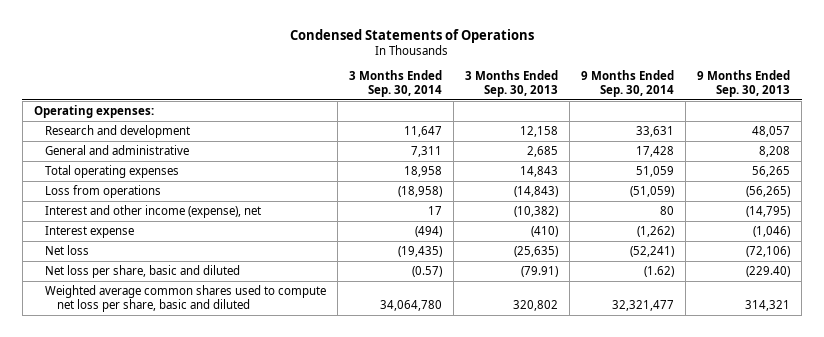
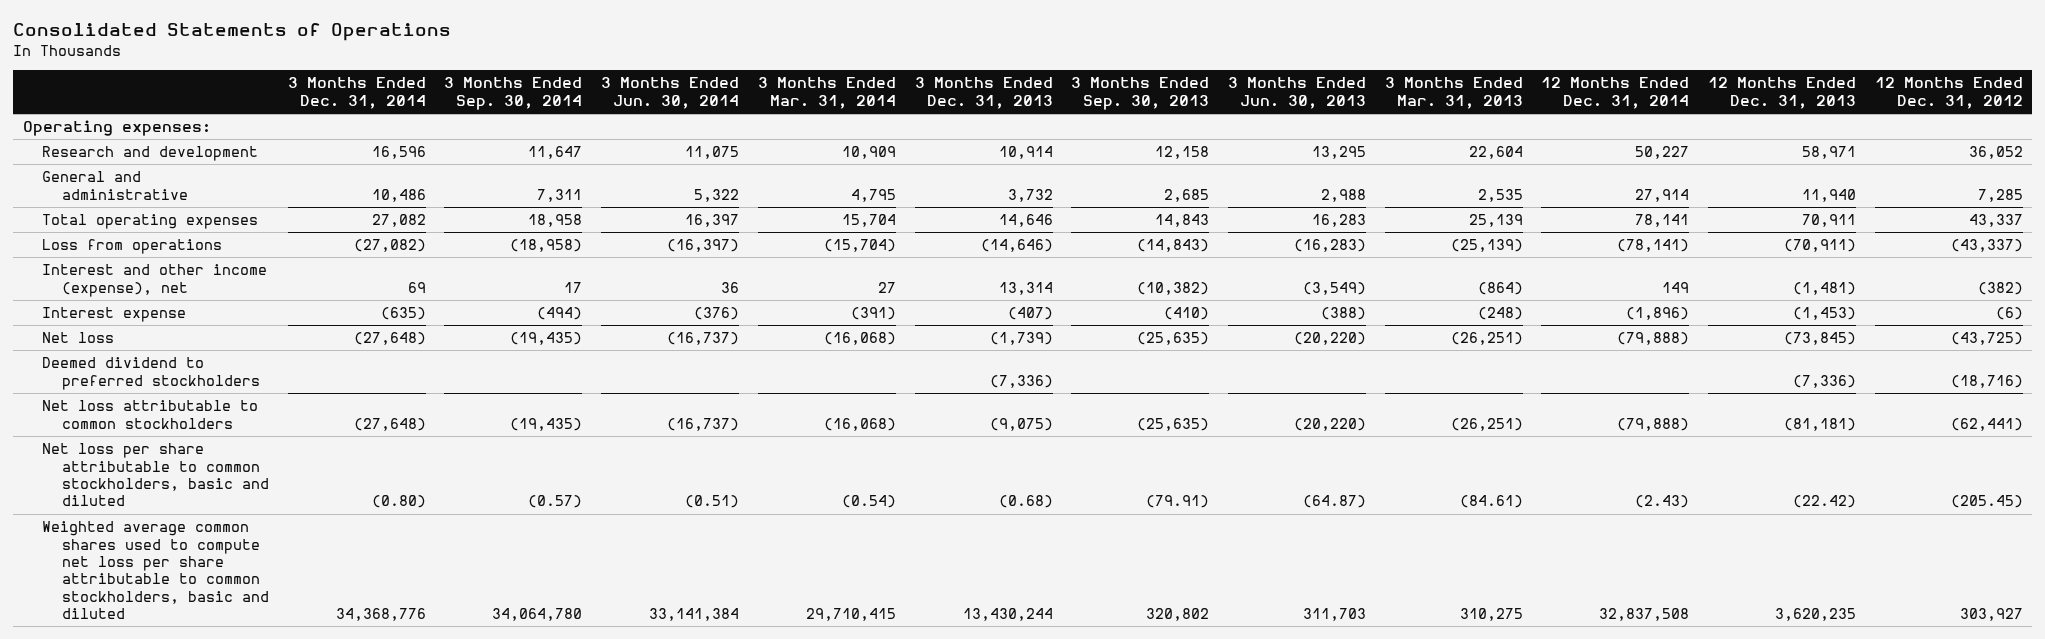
[289,28,534,43] Condensed Statements of Operations -> [13,22,452,41] Consolidated Statements of Operations
[581,70,675,97] 9 Months Ended Sep. 30, 2014 -> none
[697,70,791,97] 9 Months Ended Sep. 30, 2013 -> none
none -> [287,77,426,109] 3 Months Ended Dec. 31, 2014
none -> [601,77,740,109] 3 Months Ended Jun. 30, 2014
none -> [757,77,896,109] 3 Months Ended Mar. 31, 2014
none -> [914,77,1053,109] 3 Months Ended Dec. 31, 2013
none -> [1227,77,1366,109] 3 Months Ended Jun. 30, 2013
none -> [1384,77,1523,109] 3 Months Ended Mar. 31, 2013
none -> [1541,77,1690,109] 12 Months Ended Dec. 31, 2014
none -> [1708,77,1857,109] 12 Months Ended Dec. 31, 2013
none -> [1874,77,2023,109] 12 Months Ended Dec. 31, 2012
none -> [42,357,260,390] Deemed dividend to preferred stockholders
none -> [42,400,259,429] Net loss attributable to common stockholders
[45,265,241,279] Net loss per share, basic and diluted -> [42,443,269,507] Net loss per share attributable to common stockholders, basic and diluted
[45,285,327,312] Weighted average common shares used to compute net loss per share, basic and diluted -> [42,521,269,620] Weighted average common shares used to compute net loss per share attributable to common stockholders, basic and diluted

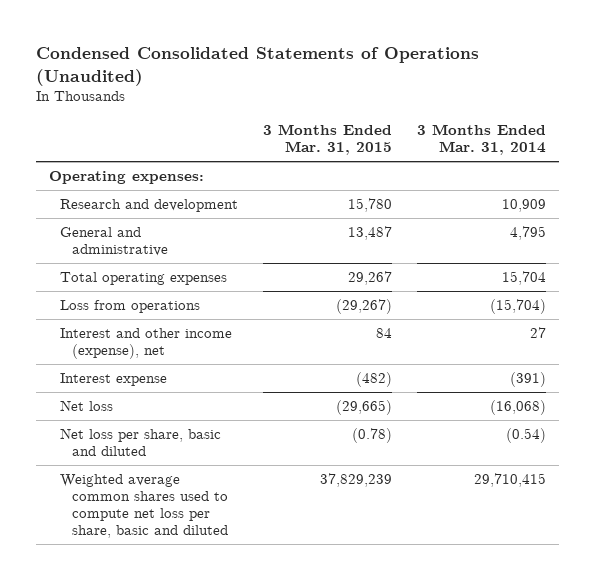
[13,22,452,41] Consolidated Statements of Operations -> [36,46,480,86] Condensed Consolidated Statements of Operations (Unaudited)
[287,77,426,109] 3 Months Ended Dec. 31, 2014 -> none
[444,77,583,110] 3 Months Ended Sep. 30, 2014 -> none
[601,77,740,109] 3 Months Ended Jun. 30, 2014 -> none
[914,77,1053,109] 3 Months Ended Dec. 31, 2013 -> none
[1071,77,1210,110] 3 Months Ended Sep. 30, 2013 -> none
[1227,77,1366,109] 3 Months Ended Jun. 30, 2013 -> none
[1384,77,1523,109] 3 Months Ended Mar. 31, 2013 -> none
[1541,77,1690,109] 12 Months Ended Dec. 31, 2014 -> none
[1708,77,1857,109] 12 Months Ended Dec. 31, 2013 -> none
[1874,77,2023,109] 12 Months Ended Dec. 31, 2012 -> none
none -> [263,123,393,155] 3 Months Ended Mar. 31, 2015
[42,357,260,390] Deemed dividend to preferred stockholders -> none
[42,400,259,429] Net loss attributable to common stockholders -> none
[42,443,269,507] Net loss per share attributable to common stockholders, basic and diluted -> [60,428,222,457] Net loss per share, basic and diluted
[42,521,269,620] Weighted average common shares used to compute net loss per share attributable to common stockholders, basic and diluted -> [60,474,229,539] Weighted average common shares used to compute net loss per share, basic and diluted

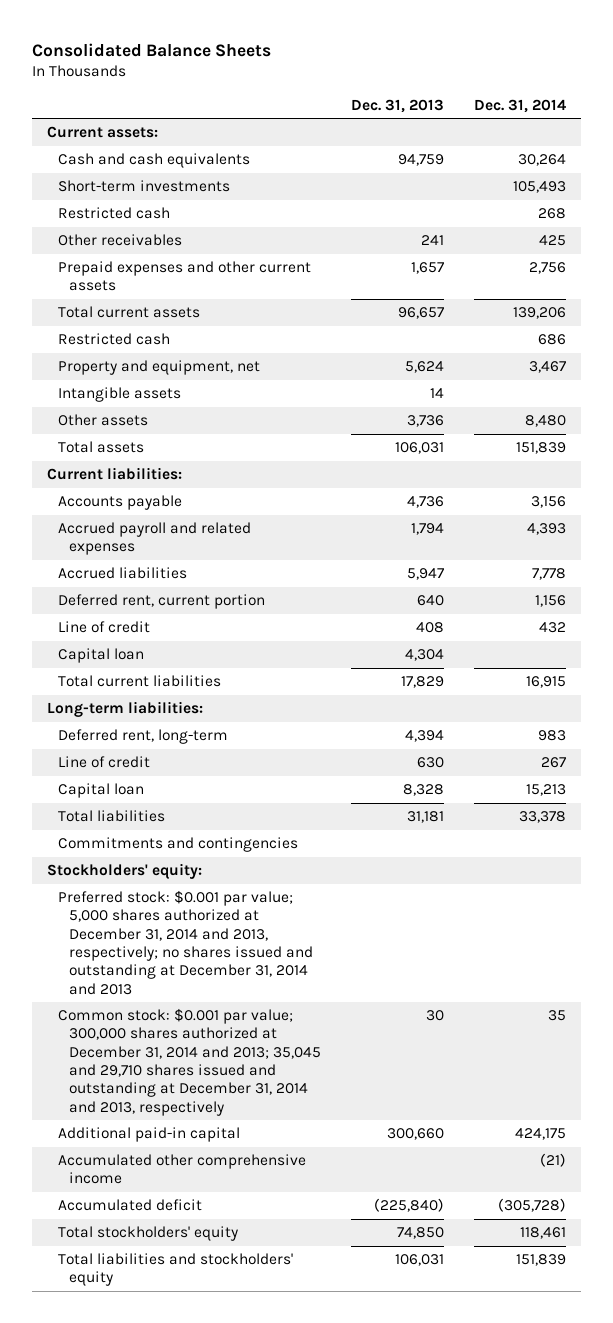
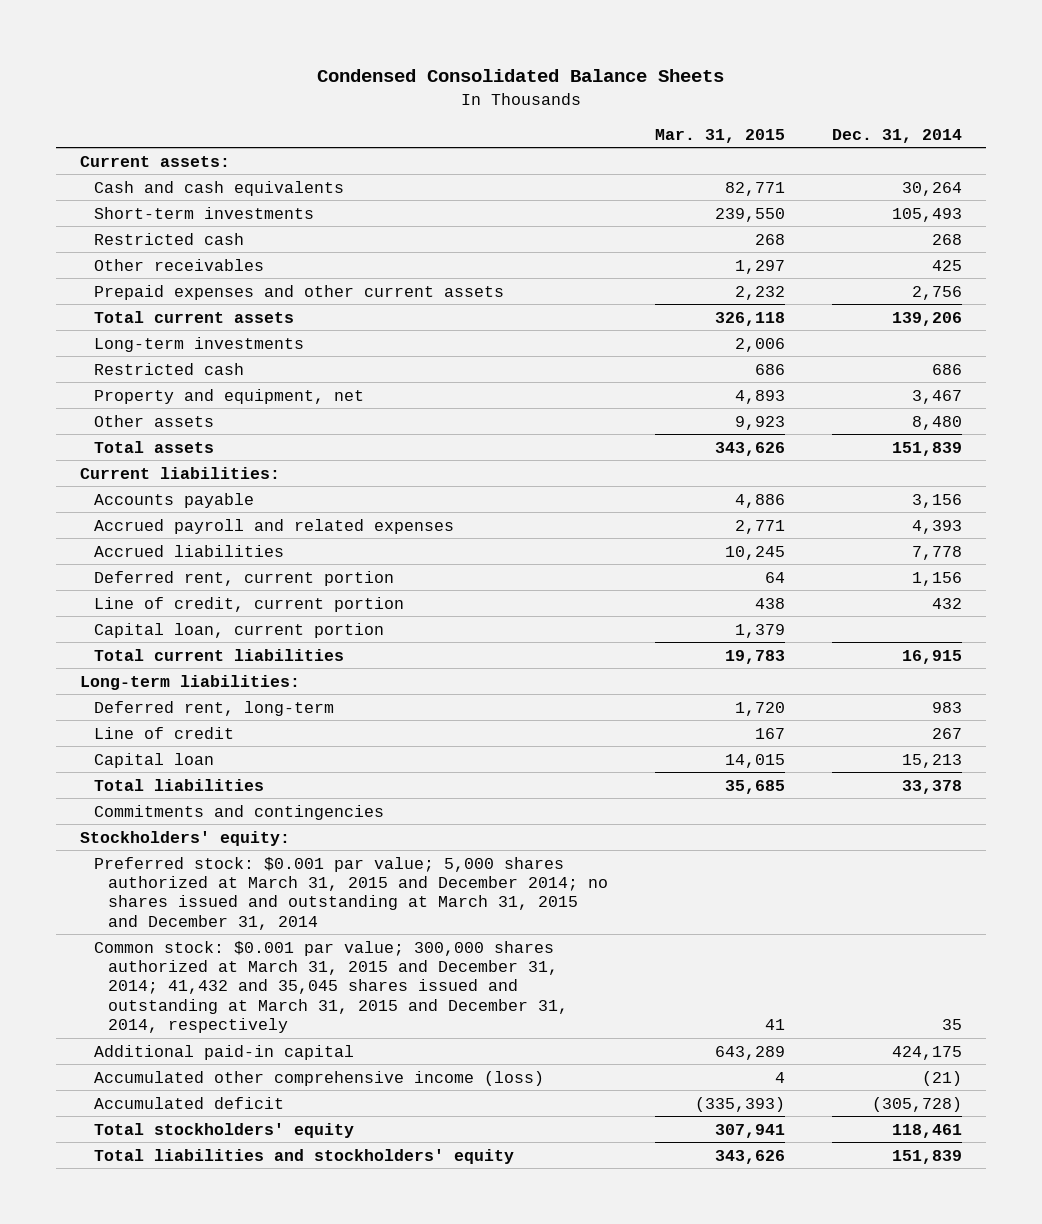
[31,42,271,57] Consolidated Balance Sheets -> [317,69,725,83] Condensed Consolidated Balance Sheets
[350,98,444,113] Dec. 31, 2013 -> none
none -> [654,128,785,143] Mar. 31, 2015
none -> [93,336,304,352] Long-term investments
[57,387,181,403] Intangible assets -> none
[57,621,150,634] Line of credit -> [93,596,404,612] Line of credit, current portion
[57,648,144,664] Capital loan -> [93,622,384,638] Capital loan, current portion
[57,890,313,995] Preferred stock: $0.001 par value; 5,000 shares authorized at December 31, 2014 and 2013, respectively; no shares issued and outstanding at December 31, 2014 and 2013 -> [93,856,608,930] Preferred stock: $0.001 par value; 5,000 shares authorized at March 31, 2015 and December 2014; no shares issued and outstanding at March 31, 2015 and December 31, 2014
[57,1008,321,1116] Common stock: $0.001 par value; 300,000 shares authorized at December 31, 2014 and 2013; 35,045 and 29,710 shares issued and outstanding at December 31, 2014 and 2013, respectively -> [93,940,568,1034] Common stock: $0.001 par value; 300,000 shares authorized at March 31, 2015 and December 31, 2014; 41,432 and 35,045 shares issued and outstanding at March 31, 2015 and December 31, 2014, respectively
[57,1154,306,1185] Accumulated other comprehensive income -> [93,1070,544,1086] Accumulated other comprehensive income (loss)

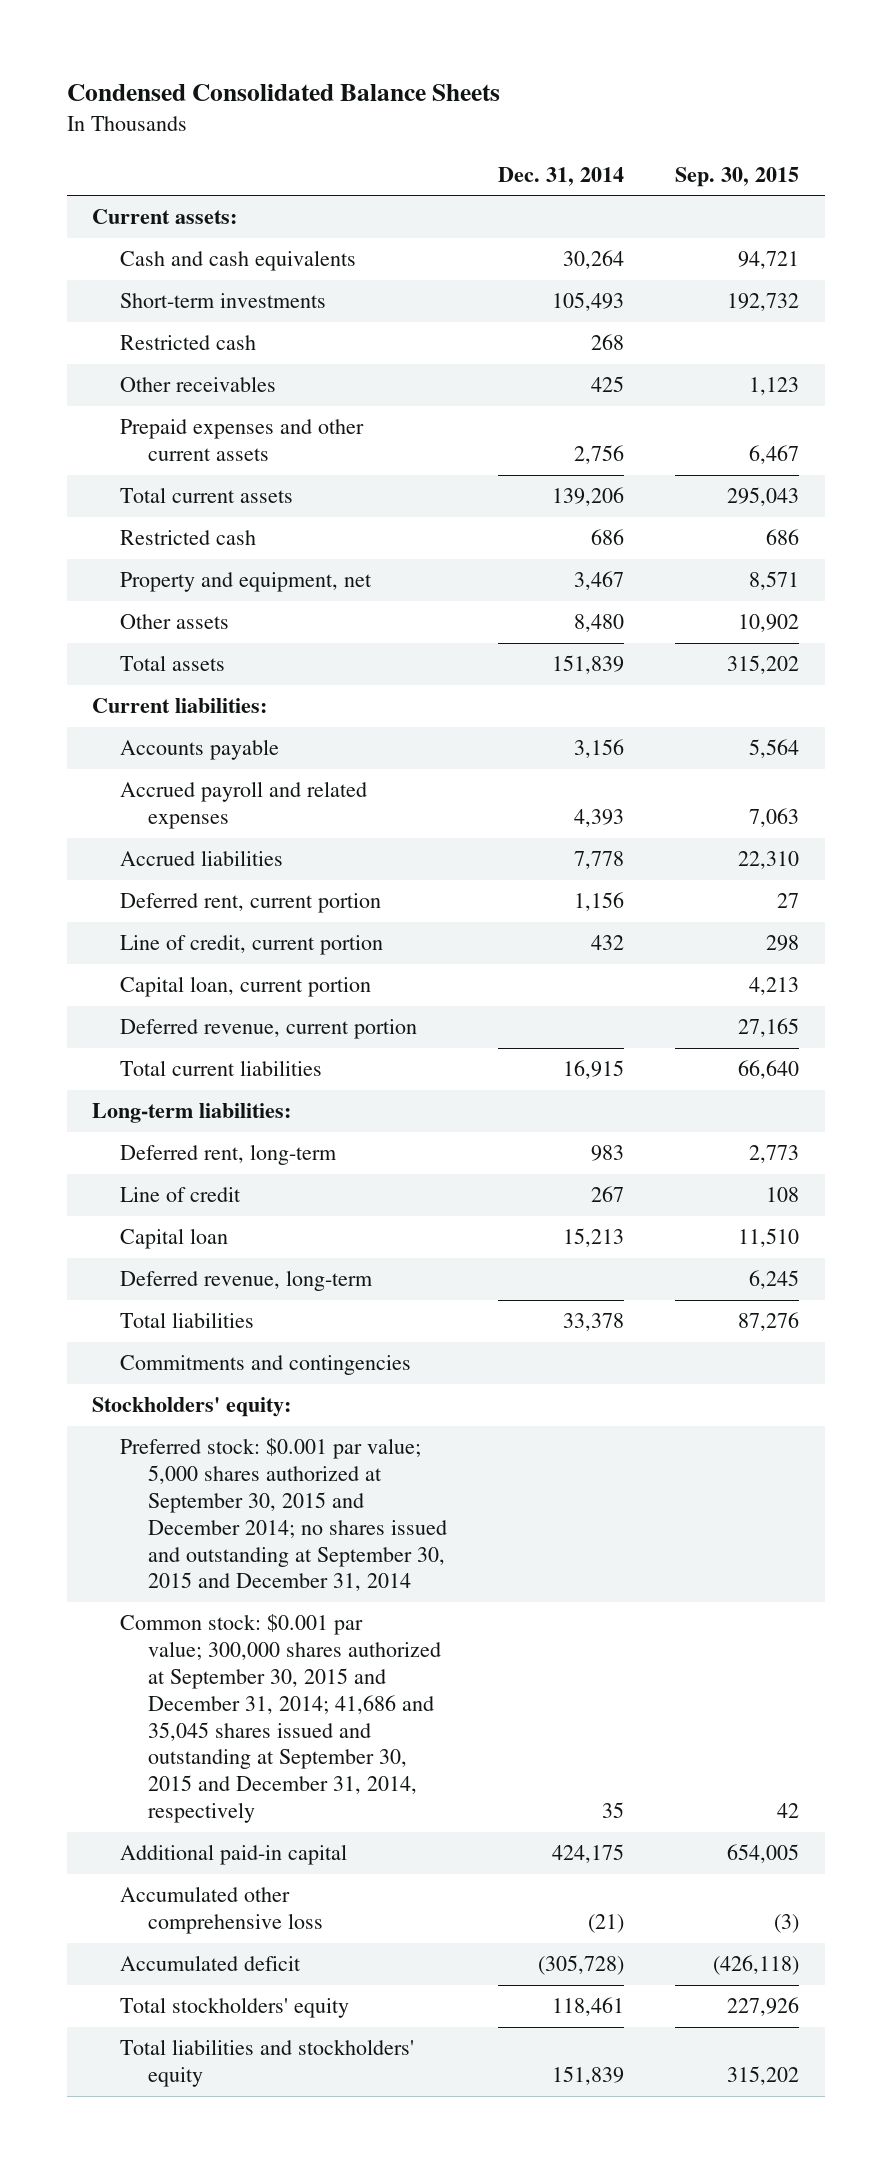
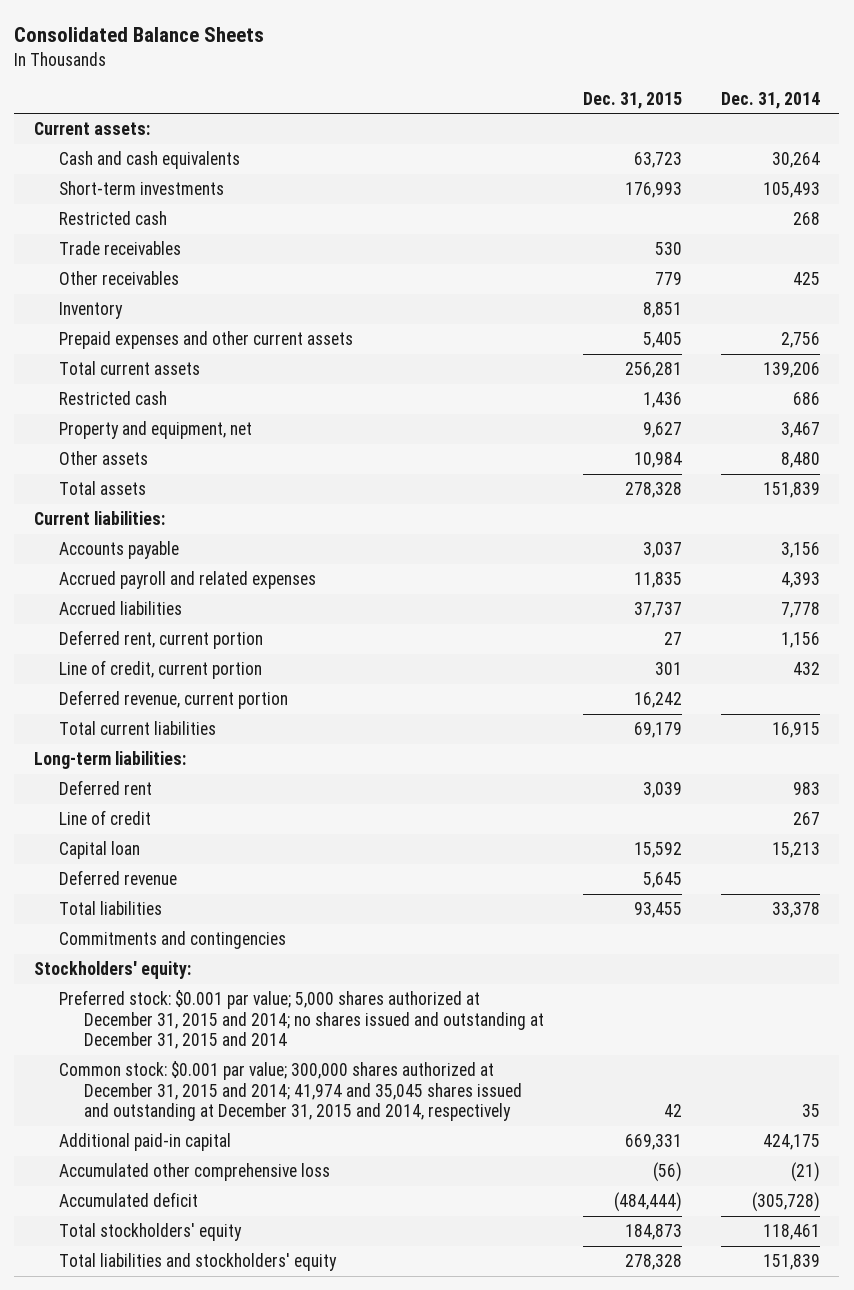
[66,84,500,102] Condensed Consolidated Balance Sheets -> [14,26,265,42] Consolidated Balance Sheets
[675,166,800,187] Sep. 30, 2015 -> none
none -> [583,91,683,109] Dec. 31, 2015
none -> [58,241,181,256] Trade receivables
none -> [58,302,123,320] Inventory
[120,976,372,998] Capital loan, current portion -> none
[120,1144,338,1166] Deferred rent, long-term -> [58,780,152,796] Deferred rent
[120,1270,374,1292] Deferred revenue, long-term -> [58,870,177,886] Deferred revenue
[120,1438,448,1592] Preferred stock: $0.001 par value; 5,000 shares authorized at September 30, 2015 and December 2014; no shares issued and outstanding at September 30, 2015 and December 31, 2014 -> [58,990,545,1050] Preferred stock: $0.001 par value; 5,000 shares authorized at December 31, 2015 and 2014; no shares issued and outstanding at December 31, 2015 and 2014
[120,1614,442,1824] Common stock: $0.001 par value; 300,000 shares authorized at September 30, 2015 and December 31, 2014; 41,686 and 35,045 shares issued and outstanding at September 30, 2015 and December 31, 2014, respectively -> [58,1061,523,1122] Common stock: $0.001 par value; 300,000 shares authorized at December 31, 2015 and 2014; 41,974 and 35,045 shares issued and outstanding at December 31, 2015 and 2014, respectively

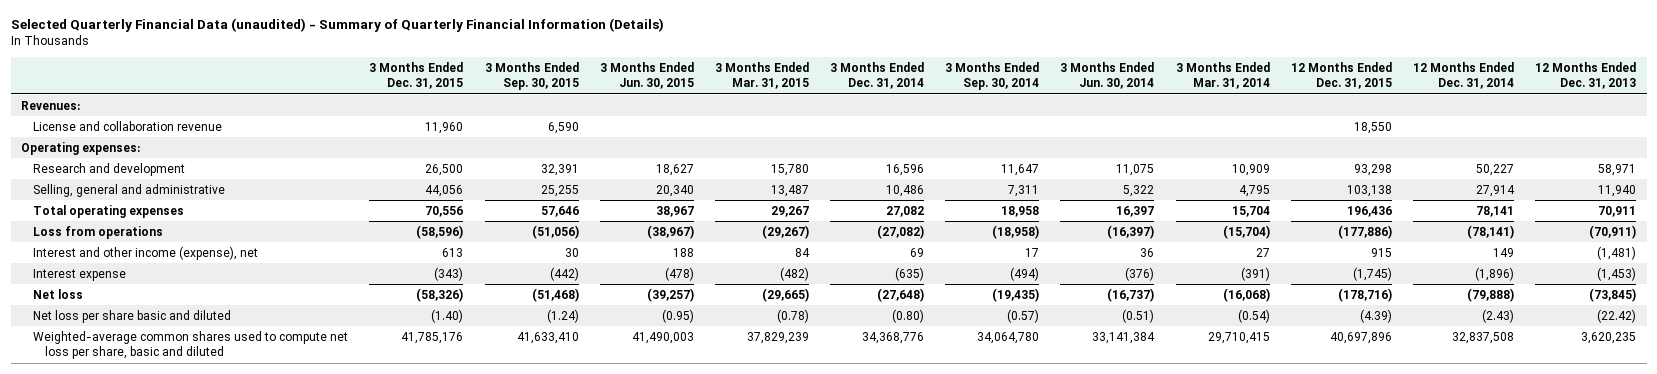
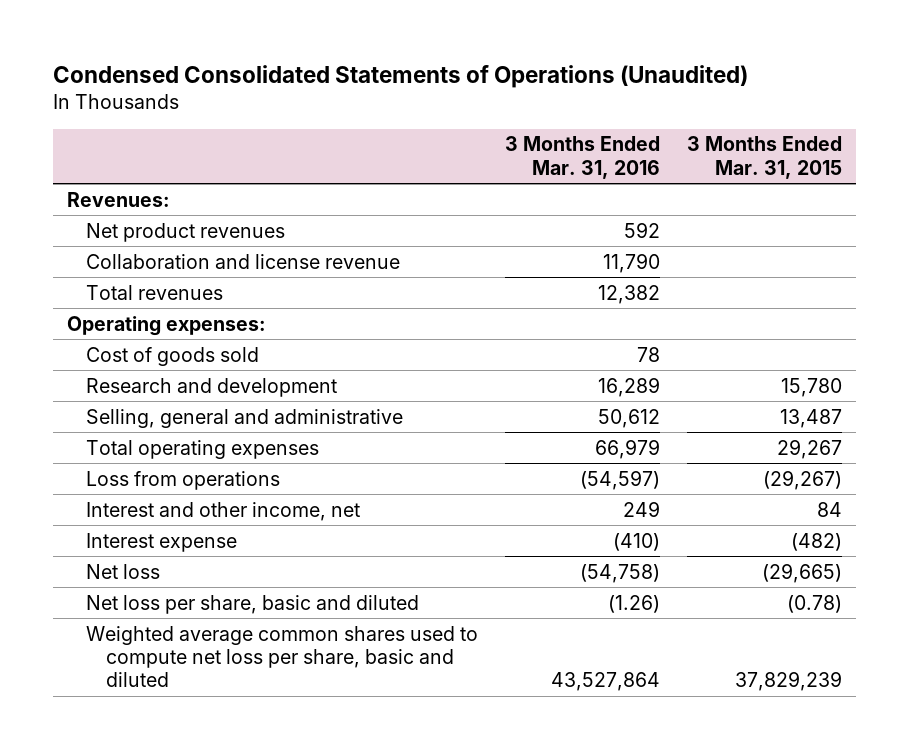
[10,18,664,33] Selected Quarterly Financial Data (unaudited) - Summary of Quarterly Financial Information (Details) -> [53,65,749,89] Condensed Consolidated Statements of Operations (Unaudited)
[369,62,464,90] 3 Months Ended Dec. 31, 2015 -> none
[484,62,579,91] 3 Months Ended Sep. 30, 2015 -> none
[599,62,694,90] 3 Months Ended Jun. 30, 2015 -> none
[830,62,925,90] 3 Months Ended Dec. 31, 2014 -> none
[945,62,1040,91] 3 Months Ended Sep. 30, 2014 -> none
[1060,62,1155,90] 3 Months Ended Jun. 30, 2014 -> none
[1175,62,1270,90] 3 Months Ended Mar. 31, 2014 -> none
[1290,62,1392,90] 12 Months Ended Dec. 31, 2015 -> none
[1412,62,1514,90] 12 Months Ended Dec. 31, 2014 -> none
[1535,62,1637,90] 12 Months Ended Dec. 31, 2013 -> none
none -> [505,136,661,179] 3 Months Ended Mar. 31, 2016
none -> [86,222,286,242] Net product revenues
[33,120,223,131] License and collaboration revenue -> [86,253,401,269] Collaboration and license revenue
none -> [86,284,224,300] Total revenues
none -> [86,346,260,366] Cost of goods sold
[33,245,259,260] Interest and other income (expense), net -> [86,501,361,521] Interest and other income, net
[33,309,232,323] Net loss per share basic and diluted -> [86,594,420,614] Net loss per share, basic and diluted
[33,330,349,360] Weighted-average common shares used to compute net loss per share, basic and diluted -> [86,625,479,688] Weighted average common shares used to compute net loss per share, basic and diluted

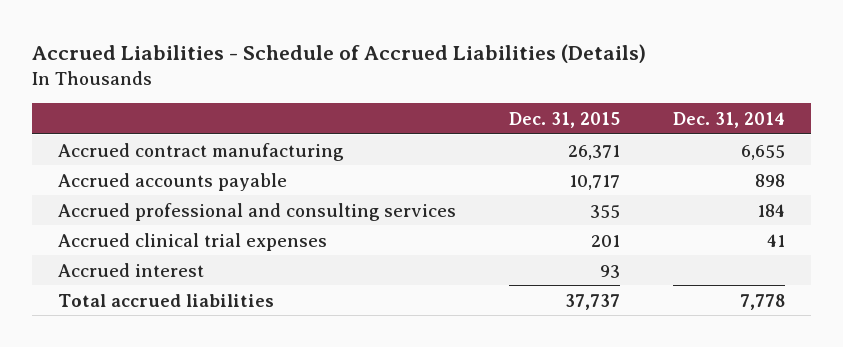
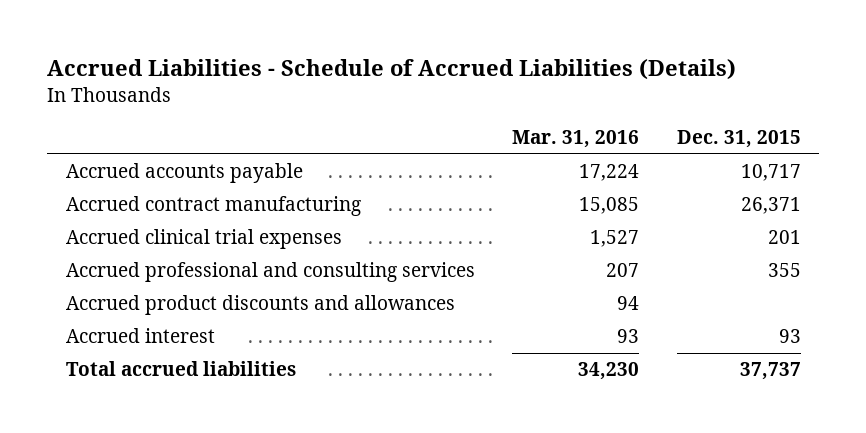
[672,112,785,129] Dec. 31, 2014 -> none
none -> [512,130,640,149] Mar. 31, 2016
[58,142,345,161] Accrued contract manufacturing -> [65,196,361,217] Accrued contract manufacturing
[58,202,457,221] Accrued professional and consulting services -> [65,262,475,283] Accrued professional and consulting services
none -> [65,295,455,316] Accrued product discounts and allowances

